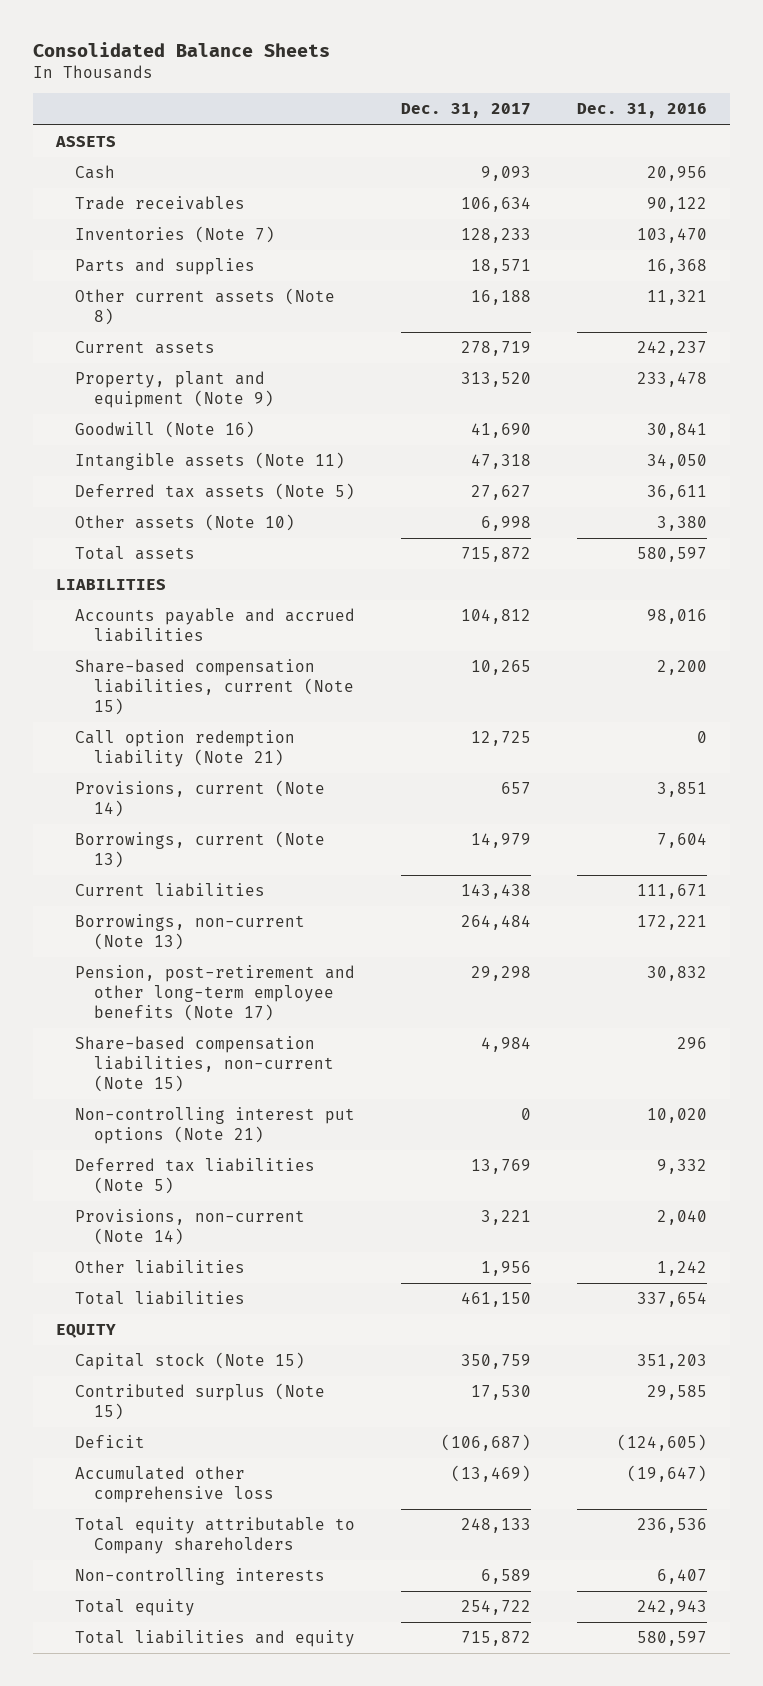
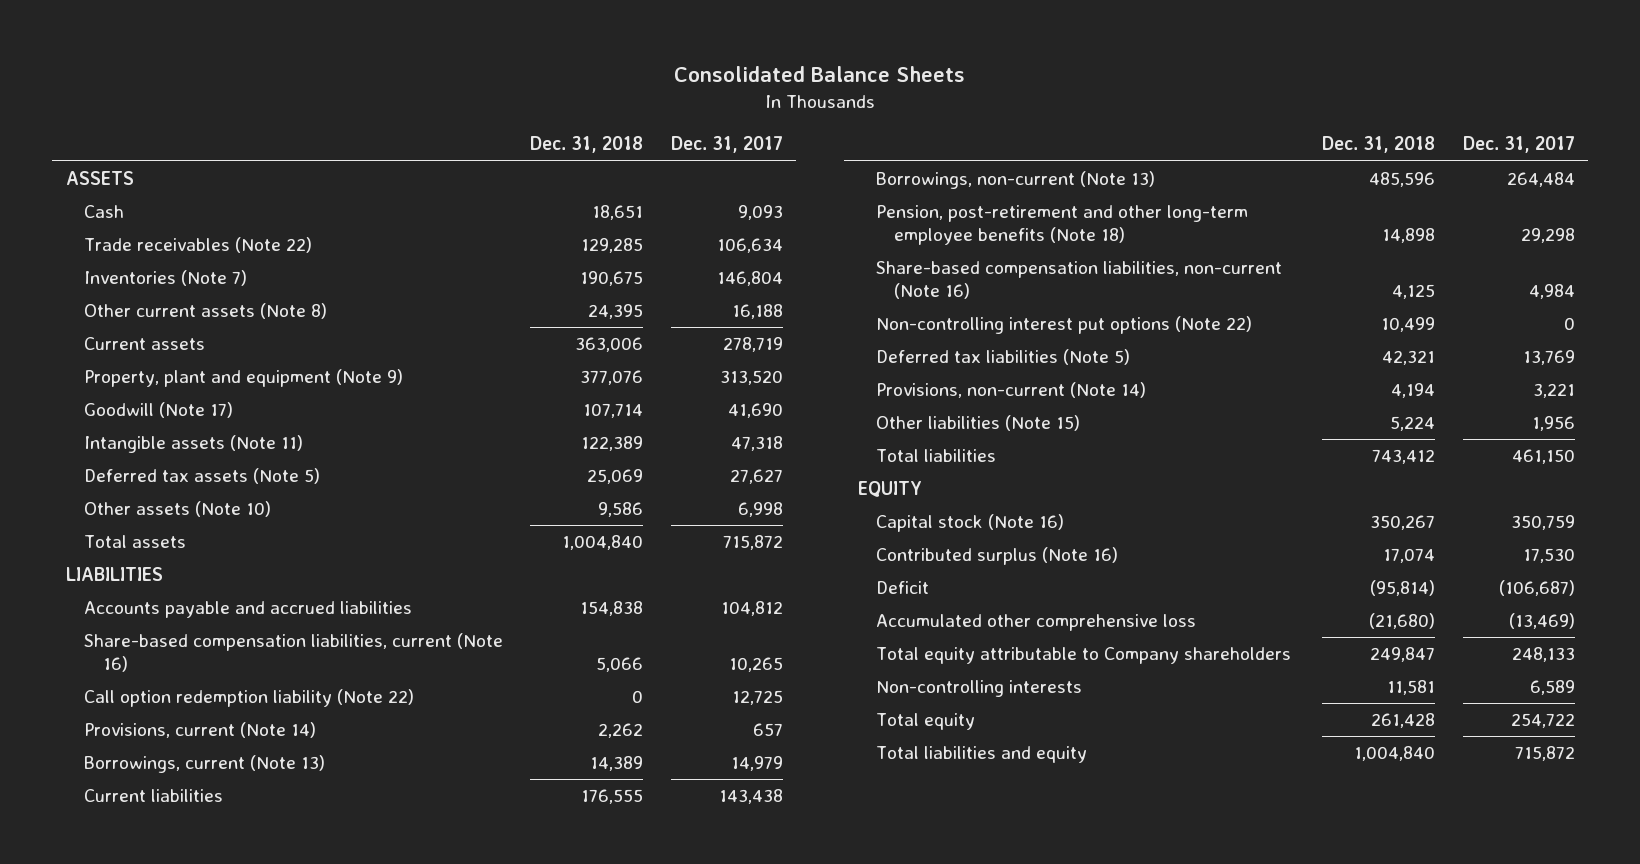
[577,103,708,119] Dec. 31, 2016 -> none
none -> [530,136,644,154] Dec. 31, 2018
[74,258,255,276] Parts and supplies -> none
[74,196,245,211] Trade receivables -> [84,237,313,254] Trade receivables (Note 22)
[460,228,531,244] 128,233 -> [716,271,783,287] 146,804
[74,421,255,439] Goodwill (Note 16) -> [84,402,234,419] Goodwill (Note 17)
[74,659,354,715] Share-based compensation liabilities, current (Note 15) -> [84,633,504,673] Share-based compensation liabilities, current (Note 16)
[74,730,295,767] Call option redemption liability (Note 21) -> [84,689,415,708] Call option redemption liability (Note 22)
[74,965,355,1021] Pension, post-retirement and other long-term employee benefits (Note 17) -> [876,205,1249,246] Pension, post-retirement and other long-term employee benefits (Note 18)
[74,1036,334,1092] Share-based compensation liabilities, non-current (Note 15) -> [876,261,1283,300] Share-based compensation liabilities, non-current (Note 16)
[74,1107,355,1144] Non-controlling interest put options (Note 21) -> [876,316,1253,335] Non-controlling interest put options (Note 22)
[74,1260,245,1275] Other liabilities -> [876,415,1081,432] Other liabilities (Note 15)
[74,1352,305,1371] Capital stock (Note 15) -> [876,514,1065,533] Capital stock (Note 16)
[74,1383,325,1420] Contributed surplus (Note 15) -> [876,547,1119,566] Contributed surplus (Note 16)

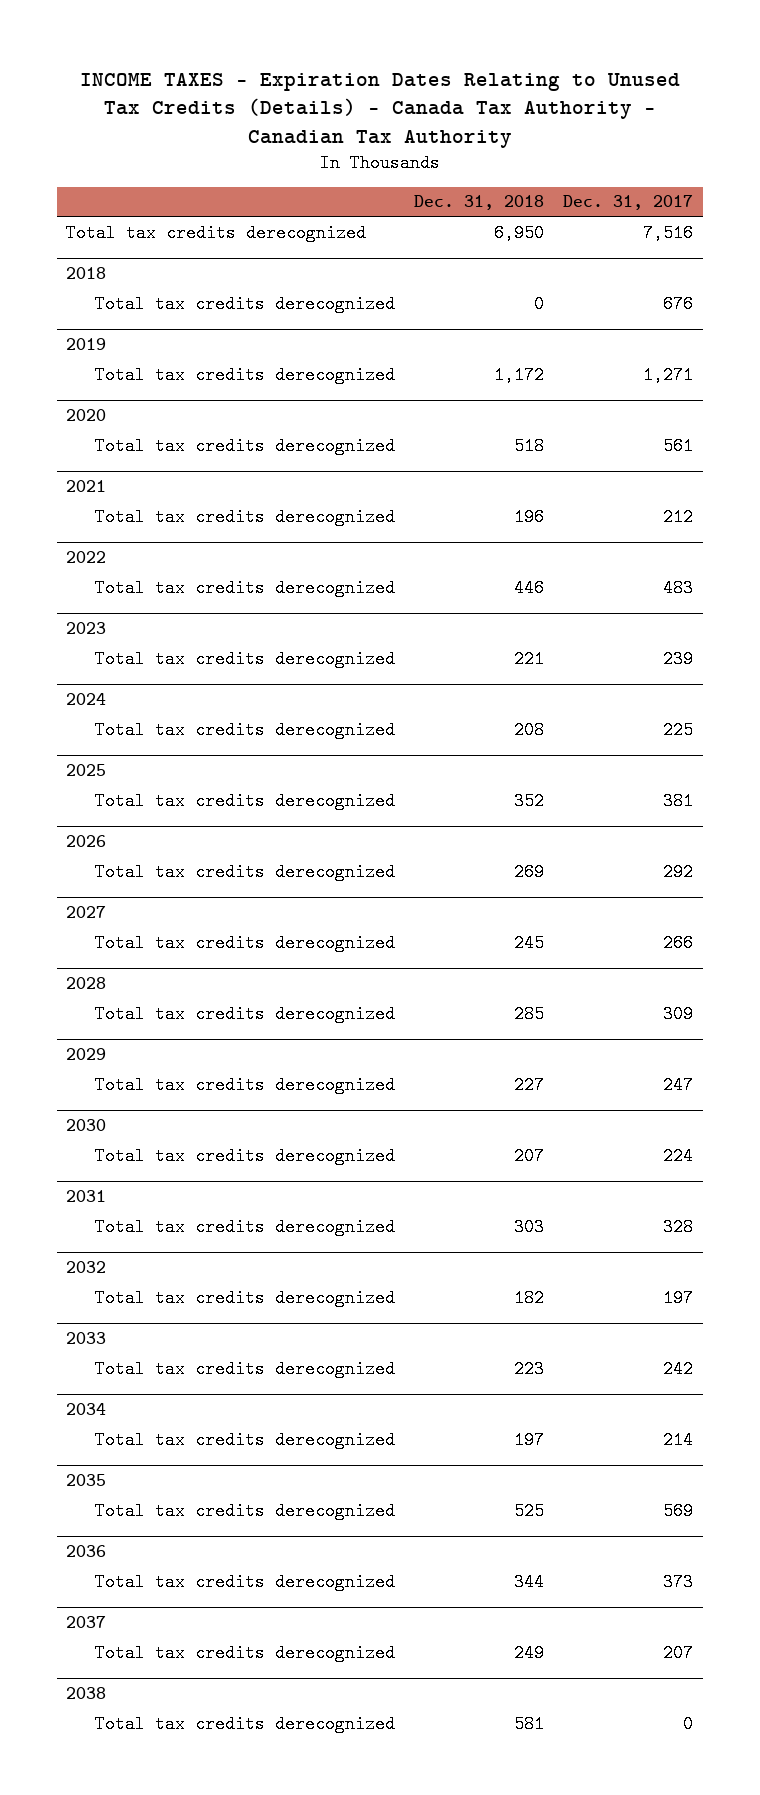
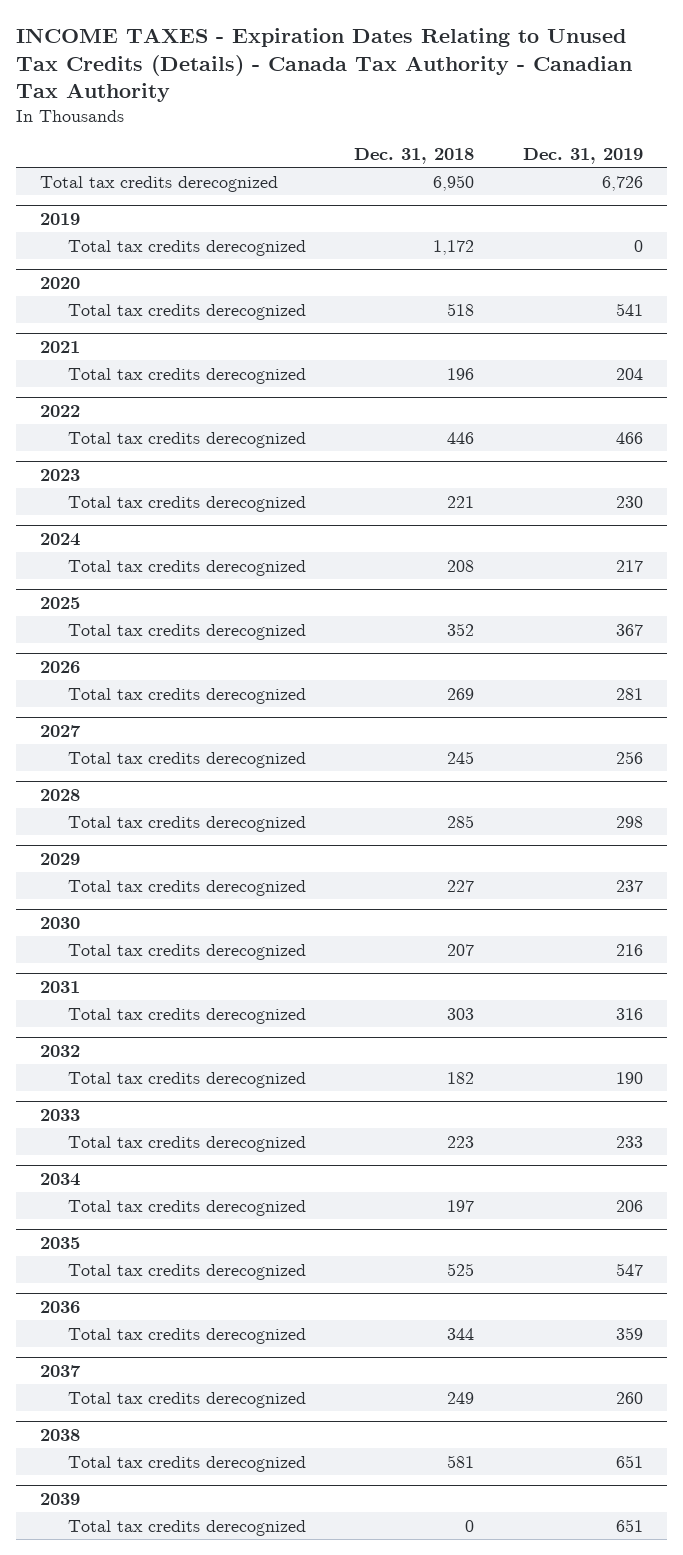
[563,195,694,211] Dec. 31, 2017 -> none
none -> [523,147,644,164] Dec. 31, 2019
[66,266,107,279] 2018 -> none
[95,294,396,313] Total tax credits derecognized -> none
none -> [39,1493,80,1506] 2039
none -> [67,1519,306,1536] Total tax credits derecognized

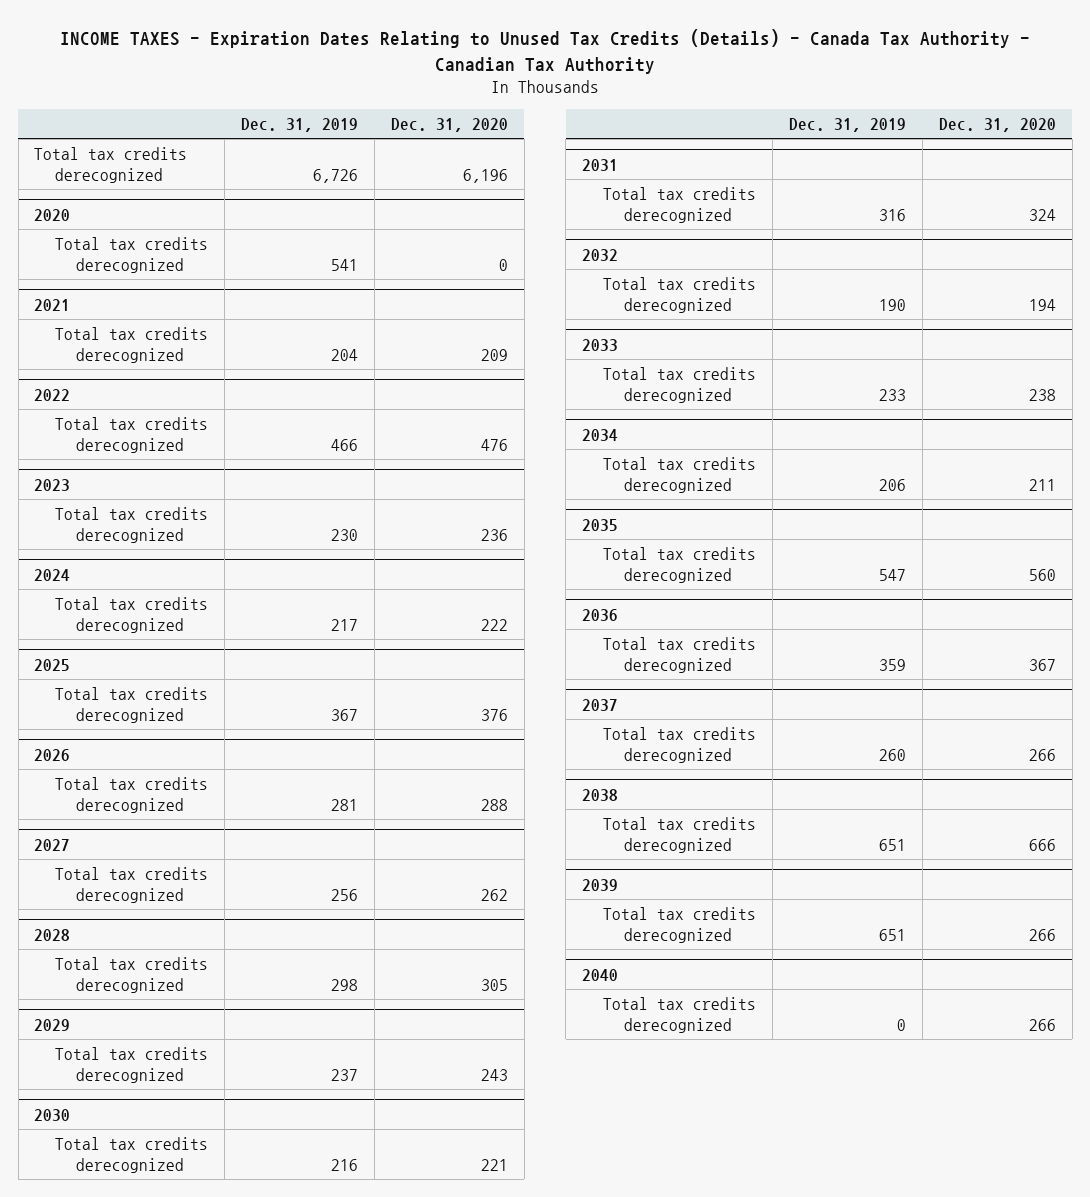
[354,147,475,164] Dec. 31, 2018 -> none
none -> [390,117,508,132] Dec. 31, 2020
[39,213,80,226] 2019 -> none
[67,239,306,256] Total tax credits derecognized -> none
none -> [582,968,619,981] 2040
none -> [603,996,757,1034] Total tax credits derecognized

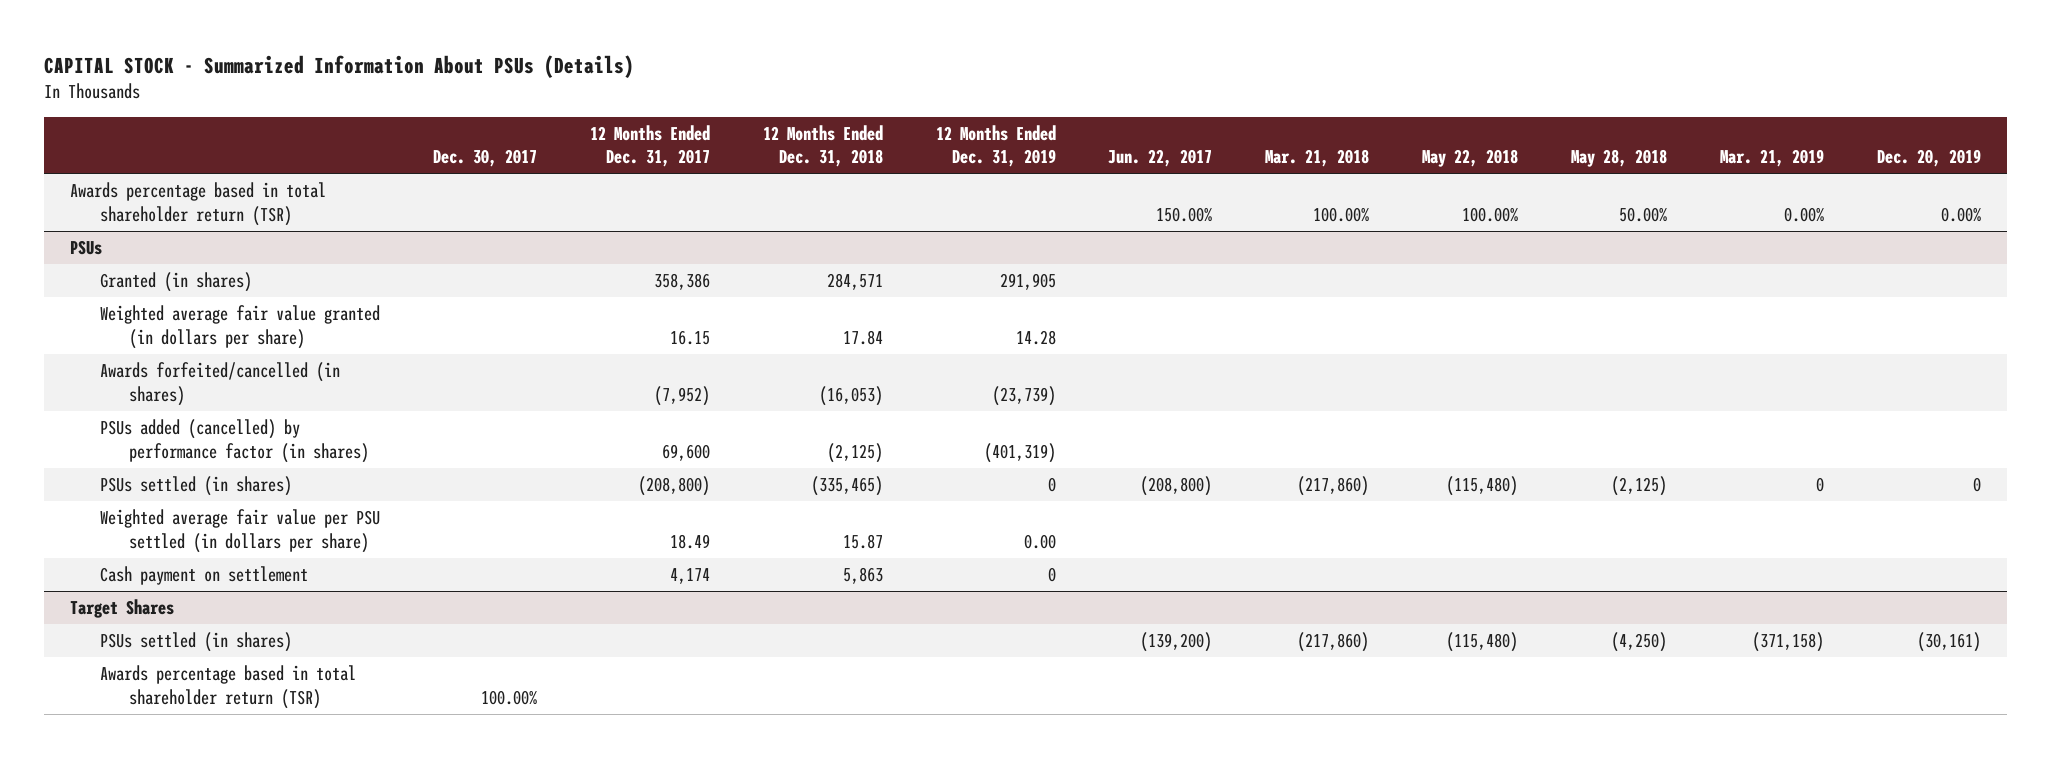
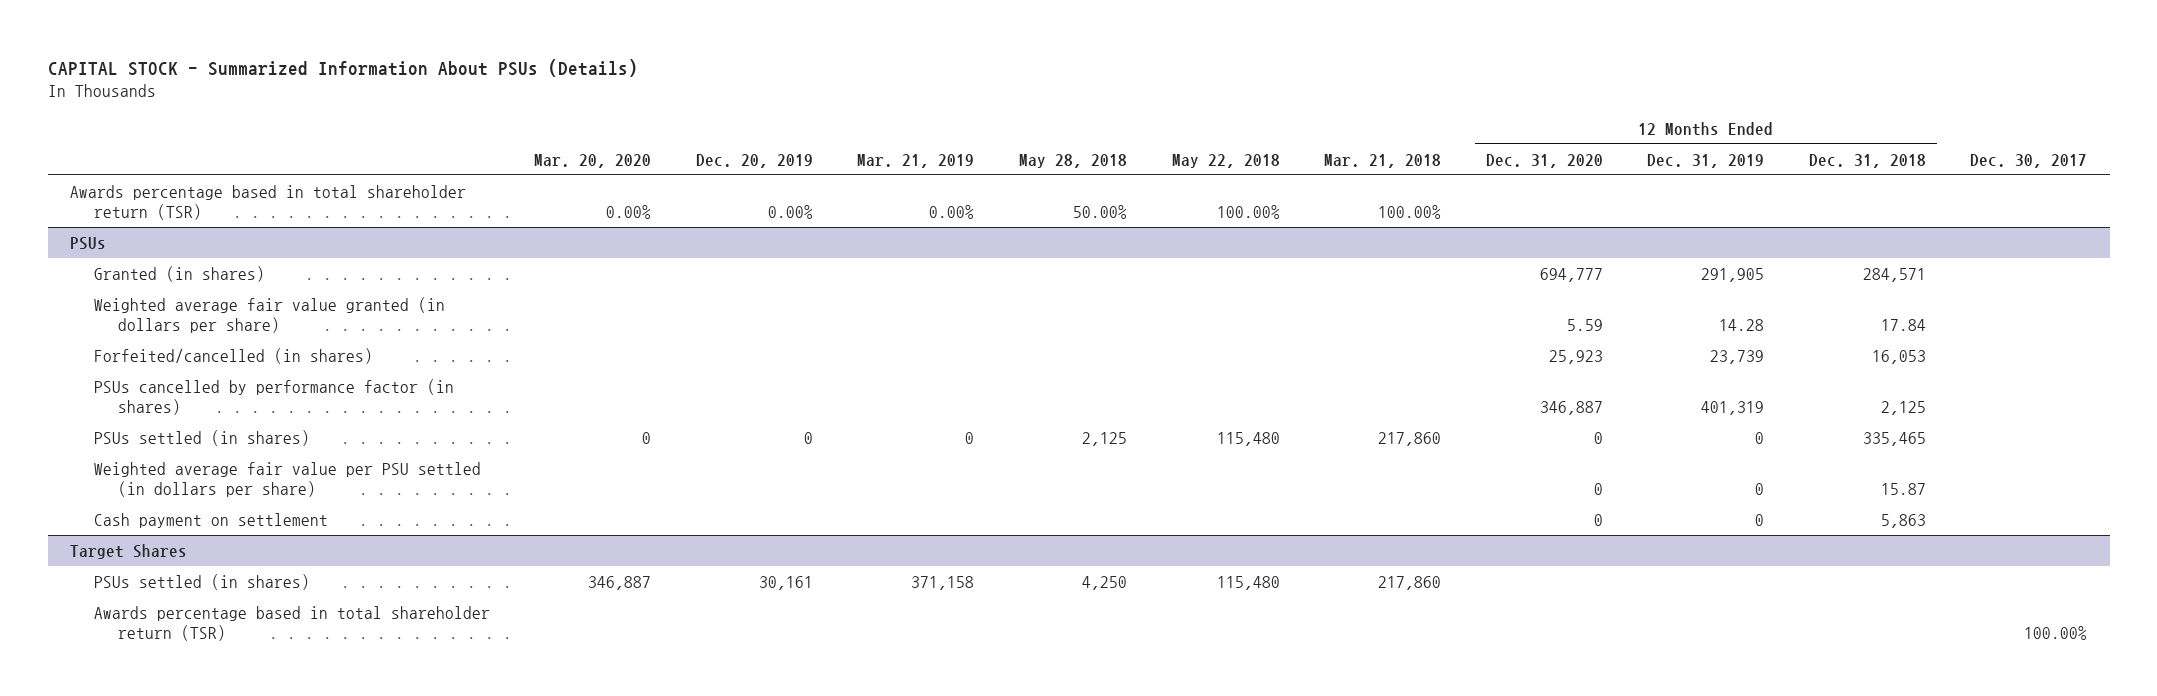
[589,124,710,168] 12 Months Ended Dec. 31, 2017 -> none
[1108,149,1213,168] Jun. 22, 2017 -> none
none -> [534,153,652,168] Mar. 20, 2020
none -> [1485,153,1603,168] Dec. 31, 2020
[99,362,340,406] Awards forfeited/cancelled (in shares) -> [93,347,373,364] Forfeited/cancelled (in shares)
[818,385,883,406] (16,053) -> [1871,349,1926,364] 16,053
[991,385,1056,406] (23,739) -> [1710,349,1765,364] 23,739
[99,419,370,463] PSUs added (cancelled) by performance factor (in shares) -> [93,378,454,415] PSUs cancelled by performance factor (in shares)
[826,442,883,463] (2,125) -> [1880,400,1926,415] 2,125
[983,442,1056,463] (401,319) -> [1701,400,1765,415] 401,319
[810,476,883,497] (335,465) -> [1862,431,1926,446] 335,465
[1297,476,1370,497] (217,860) -> [1378,431,1442,446] 217,860
[1446,476,1519,497] (115,480) -> [1216,431,1280,446] 115,480
[1611,476,1668,497] (2,125) -> [1081,431,1127,446] 2,125
[1023,533,1056,549] 0.00 -> [1755,482,1765,495] 0
[1297,632,1370,653] (217,860) -> [1378,575,1442,590] 217,860
[1446,632,1519,653] (115,480) -> [1216,575,1280,590] 115,480
[1611,632,1668,653] (4,250) -> [1081,575,1127,590] 4,250
[1751,632,1824,653] (371,158) -> [911,575,975,590] 371,158
[1916,632,1981,653] (30,161) -> [758,575,813,590] 30,161

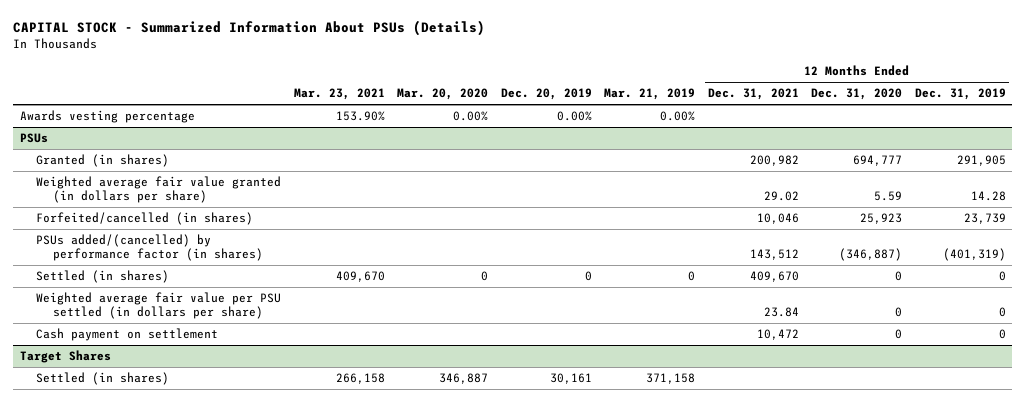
[1018,153,1127,168] May 28, 2018 -> none
[1171,153,1280,168] May 22, 2018 -> none
[1324,153,1442,168] Mar. 21, 2018 -> none
[1808,153,1926,168] Dec. 31, 2018 -> none
[1970,153,2088,168] Dec. 30, 2017 -> none
none -> [293,88,385,101] Mar. 23, 2021
none -> [707,88,799,101] Dec. 31, 2021
[69,184,466,220] Awards percentage based in total shareholder return (TSR) -> none
none -> [19,110,195,124] Awards vesting percentage
[93,378,454,415] PSUs cancelled by performance factor (in shares) -> [36,234,263,262] PSUs added/(cancelled) by performance factor (in shares)
[1539,400,1603,415] 346,887 -> [839,248,903,262] (346,887)
[1701,400,1765,415] 401,319 -> [943,248,1007,262] (401,319)
[93,429,310,446] PSUs settled (in shares) -> [36,270,170,284] Settled (in shares)
[93,605,490,641] Awards percentage based in total shareholder return (TSR) -> none
[93,573,310,590] PSUs settled (in shares) -> [36,372,170,386] Settled (in shares)

